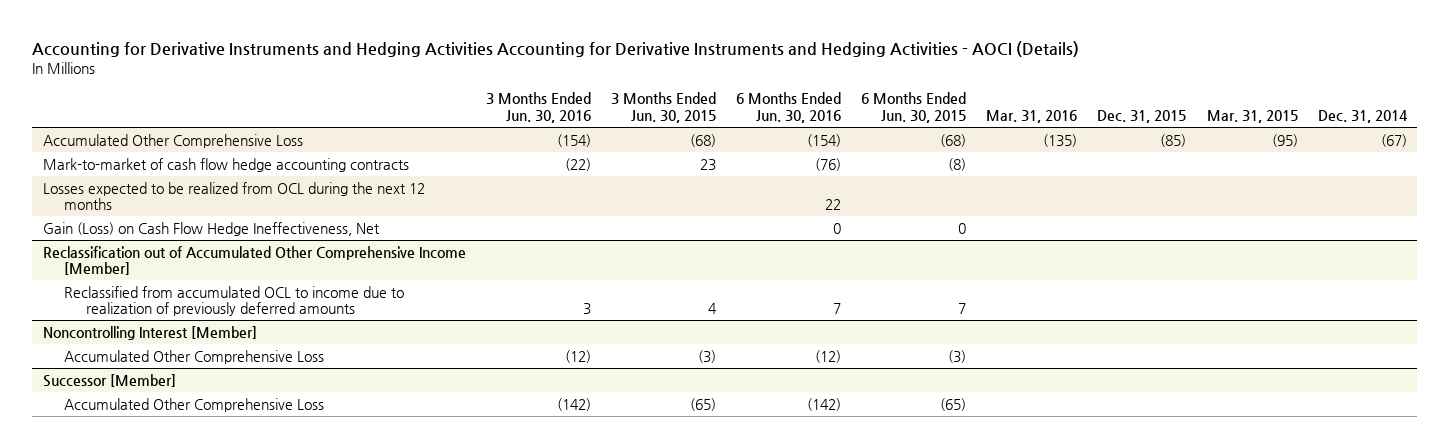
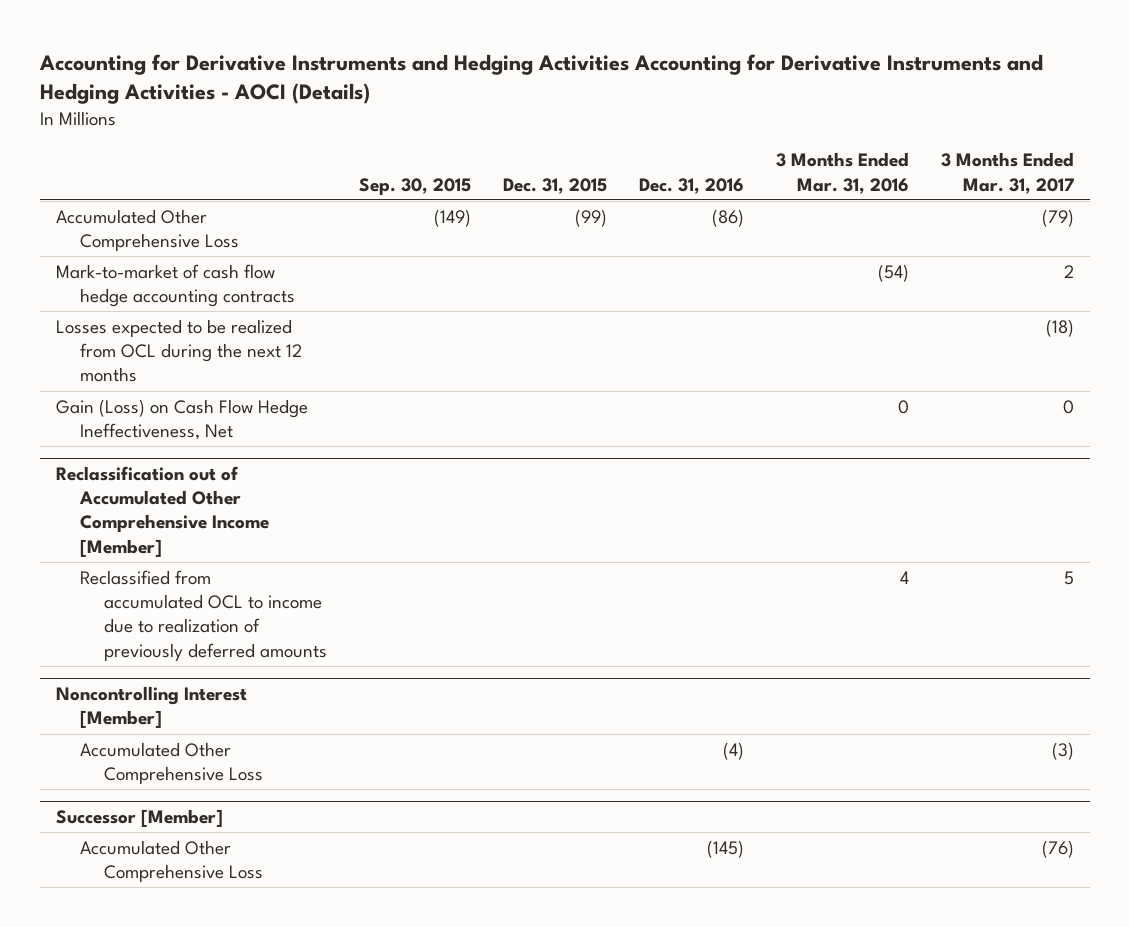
[485,92,591,124] 3 Months Ended Jun. 30, 2016 -> none
[610,92,716,124] 3 Months Ended Jun. 30, 2015 -> none
[735,92,841,124] 6 Months Ended Jun. 30, 2016 -> none
[861,92,967,124] 6 Months Ended Jun. 30, 2015 -> none
[986,110,1078,124] Mar. 31, 2016 -> none
[1206,110,1298,124] Mar. 31, 2015 -> none
[1317,110,1408,124] Dec. 31, 2014 -> none
none -> [358,177,471,195] Sep. 30, 2015
none -> [638,177,744,194] Dec. 31, 2016
none -> [775,152,909,194] 3 Months Ended Mar. 31, 2016
none -> [940,152,1074,194] 3 Months Ended Mar. 31, 2017
[1160,133,1187,147] (85) -> [574,208,607,227] (99)

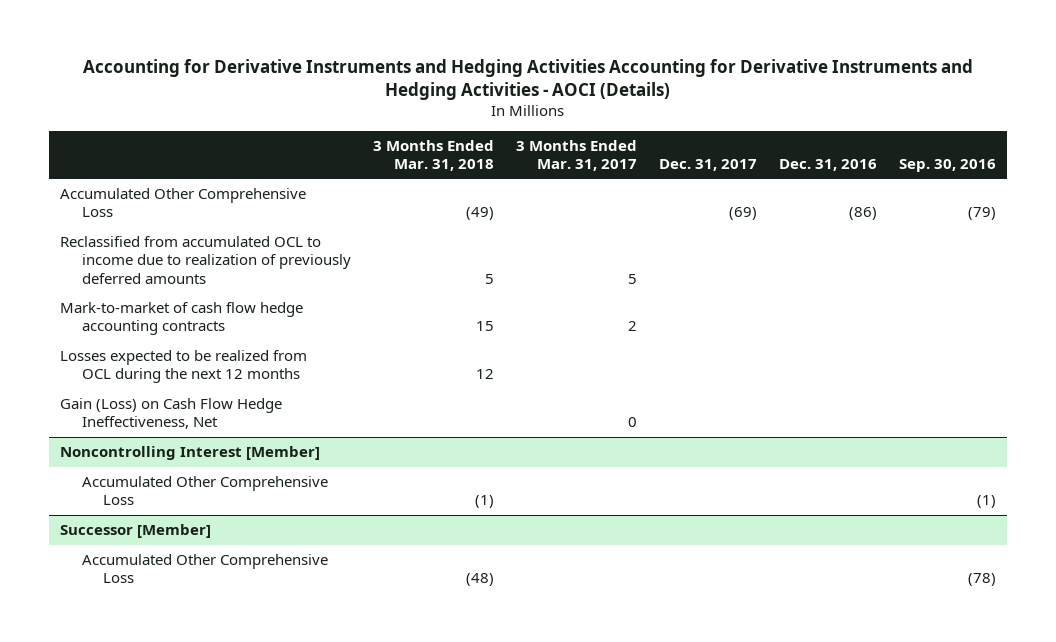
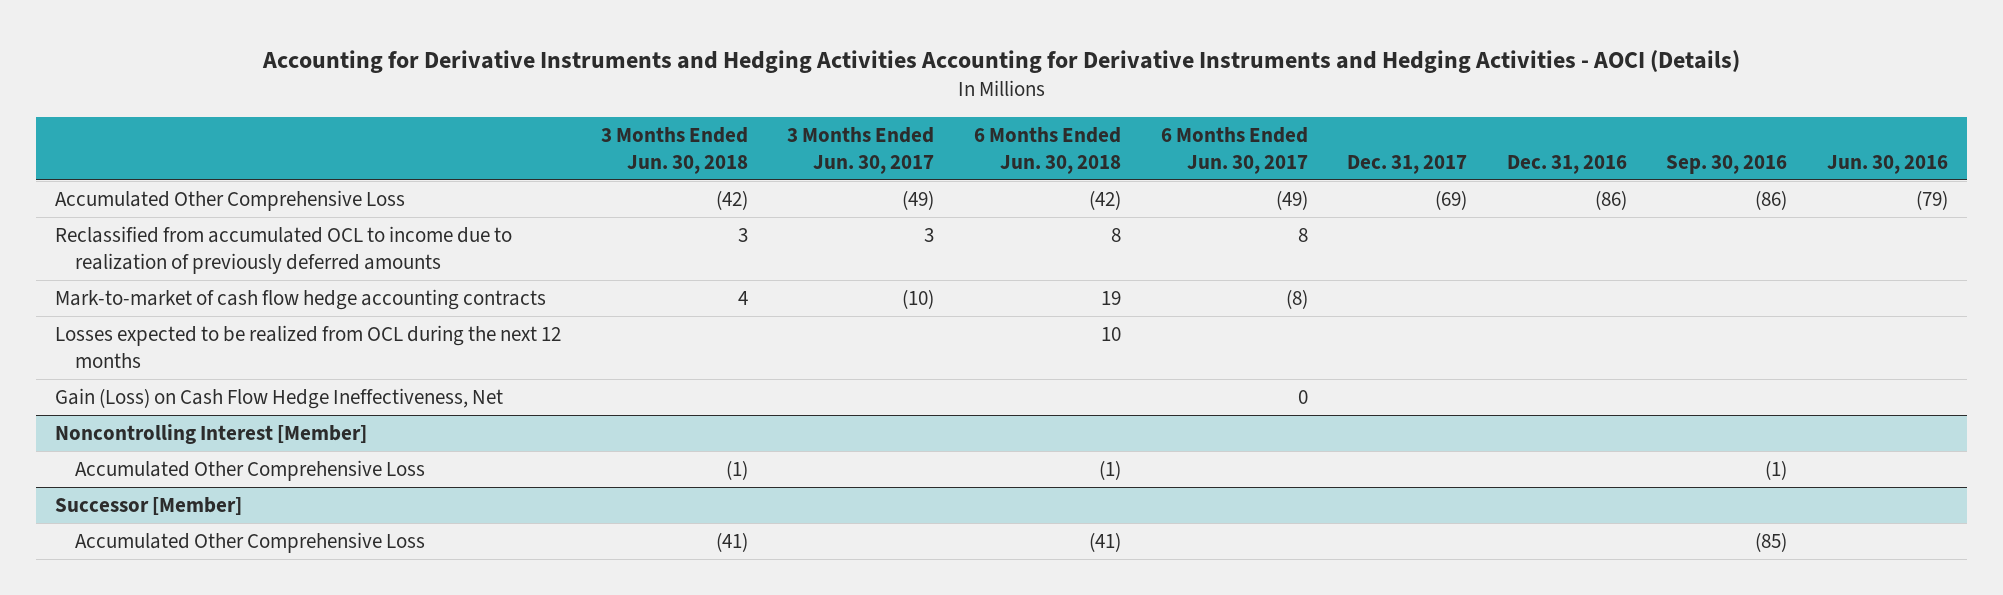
[372,139,494,171] 3 Months Ended Mar. 31, 2018 -> none
[515,139,637,171] 3 Months Ended Mar. 31, 2017 -> none
none -> [600,126,748,174] 3 Months Ended Jun. 30, 2018
none -> [787,126,935,174] 3 Months Ended Jun. 30, 2017
none -> [974,126,1122,174] 6 Months Ended Jun. 30, 2018
none -> [1160,126,1308,174] 6 Months Ended Jun. 30, 2017
none -> [1826,154,1948,174] Jun. 30, 2016
[967,207,996,221] (79) -> [1755,189,1788,210] (86)
[967,573,996,587] (78) -> [1755,531,1788,552] (85)

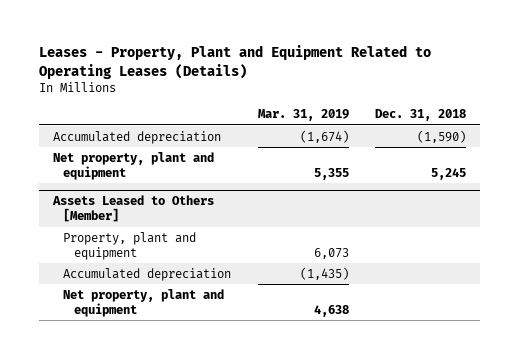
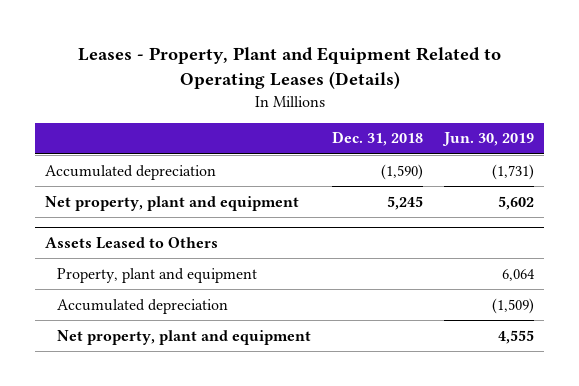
[257,109,349,122] Mar. 31, 2019 -> none
none -> [441,132,534,147] Jun. 30, 2019
[51,195,214,223] Assets Leased to Others [Member] -> [45,236,219,249] Assets Leased to Others

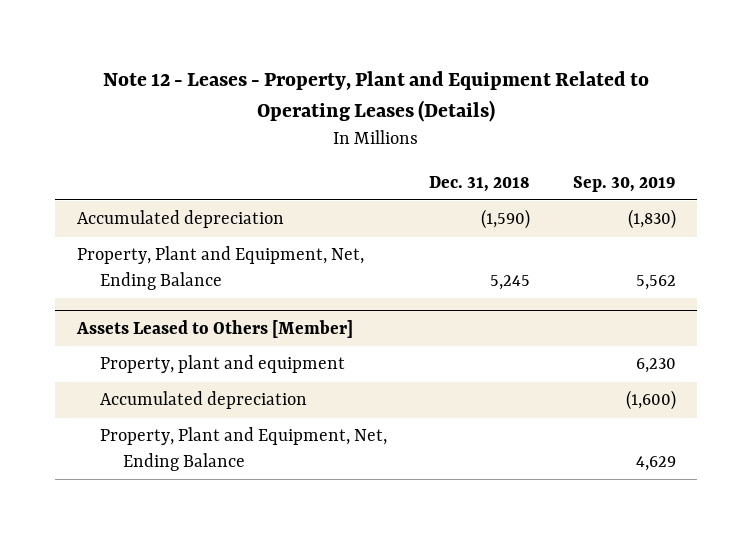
[77,46,501,89] Leases - Property, Plant and Equipment Related to Operating Leases (Details) -> [103,71,650,123] Note 12 - Leases - Property, Plant and Equipment Related to Operating Leases (Details)
[441,132,534,147] Jun. 30, 2019 -> none
none -> [572,175,676,192] Sep. 30, 2019
[45,195,300,211] Net property, plant and equipment -> [76,246,364,290] Property, Plant and Equipment, Net, Ending Balance
[45,236,219,249] Assets Leased to Others -> [75,320,353,339] Assets Leased to Others [Member]
[56,329,311,345] Net property, plant and equipment -> [99,427,387,471] Property, Plant and Equipment, Net, Ending Balance

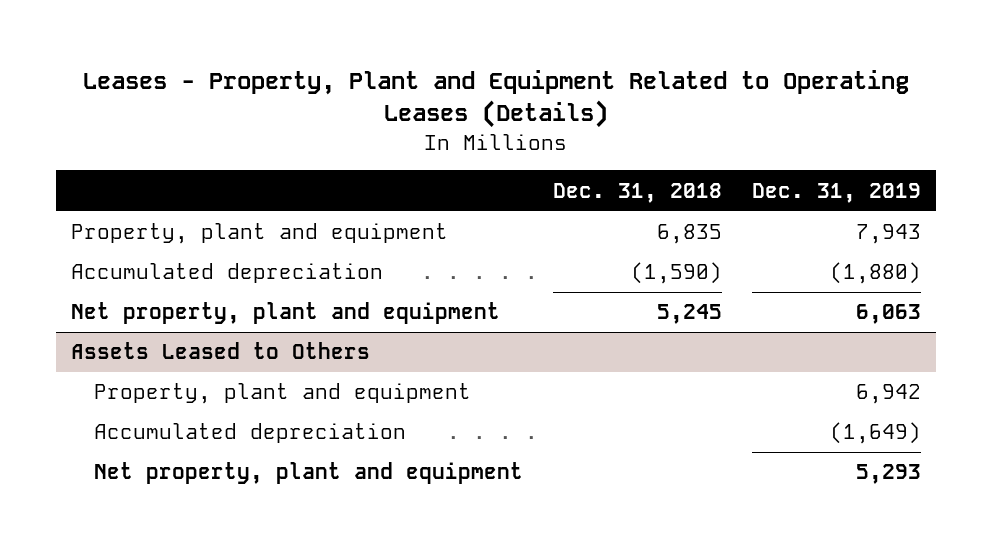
[103,71,650,123] Note 12 - Leases - Property, Plant and Equipment Related to Operating Leases (Details) -> [83,69,910,129] Leases - Property, Plant and Equipment Related to Operating Leases (Details)
[572,175,676,192] Sep. 30, 2019 -> none
none -> [751,182,921,203] Dec. 31, 2019
none -> [71,223,449,245] Property, plant and equipment
[76,246,364,290] Property, Plant and Equipment, Net, Ending Balance -> [71,302,501,325] Net property, plant and equipment
[75,320,353,339] Assets Leased to Others [Member] -> [71,342,371,360] Assets Leased to Others
[99,427,387,471] Property, Plant and Equipment, Net, Ending Balance -> [94,462,524,485] Net property, plant and equipment

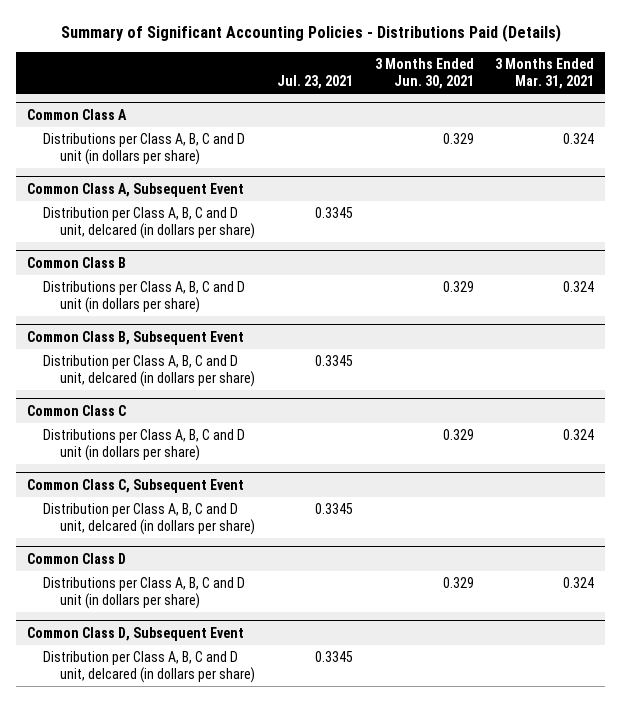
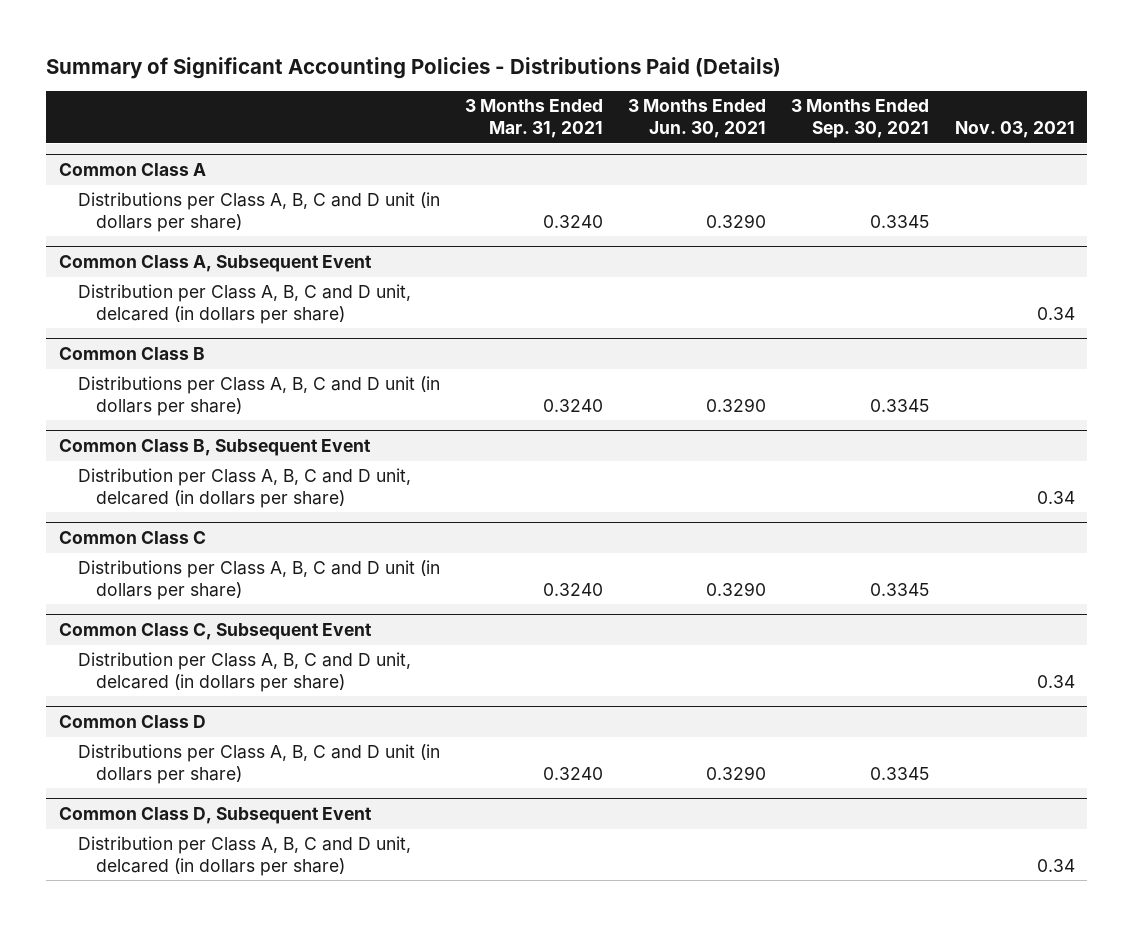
[277,75,354,90] Jul. 23, 2021 -> none
none -> [791,99,930,139] 3 Months Ended Sep. 30, 2021
none -> [954,121,1075,139] Nov. 03, 2021
[442,132,474,144] 0.329 -> [706,213,767,228] 0.3290
[563,132,595,144] 0.324 -> [542,214,603,228] 0.3240
[442,280,474,292] 0.329 -> [706,397,767,412] 0.3290
[563,280,595,292] 0.324 -> [542,398,603,412] 0.3240
[442,428,474,440] 0.329 -> [706,581,767,596] 0.3290
[563,428,595,440] 0.324 -> [542,582,603,596] 0.3240
[442,576,474,588] 0.329 -> [706,765,767,780] 0.3290
[563,576,595,588] 0.324 -> [542,766,603,780] 0.3240

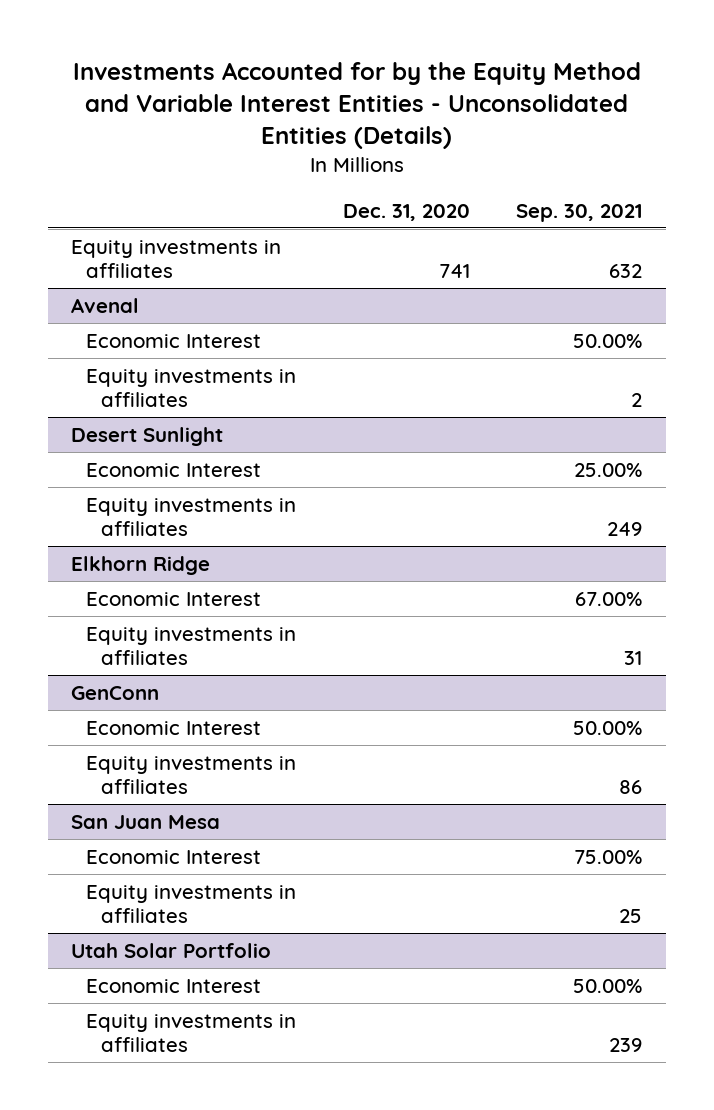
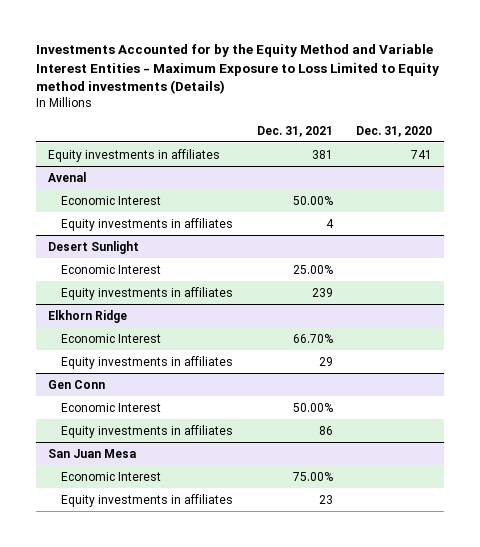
[72,62,641,150] Investments Accounted for by the Equity Method and Variable Interest Entities - Unconsolidated Entities (Details) -> [35,44,439,95] Investments Accounted for by the Equity Method and Variable Interest Entities - Maximum Exposure to Loss Limited to Equity method investments (Details)
[516,203,643,222] Sep. 30, 2021 -> none
none -> [256,125,333,137] Dec. 31, 2021
[71,685,160,700] GenConn -> [47,379,105,389] Gen Conn
[71,942,272,958] Utah Solar Portfolio -> none
[85,978,261,993] Economic Interest -> none
[85,1013,296,1052] Equity investments in affiliates -> none

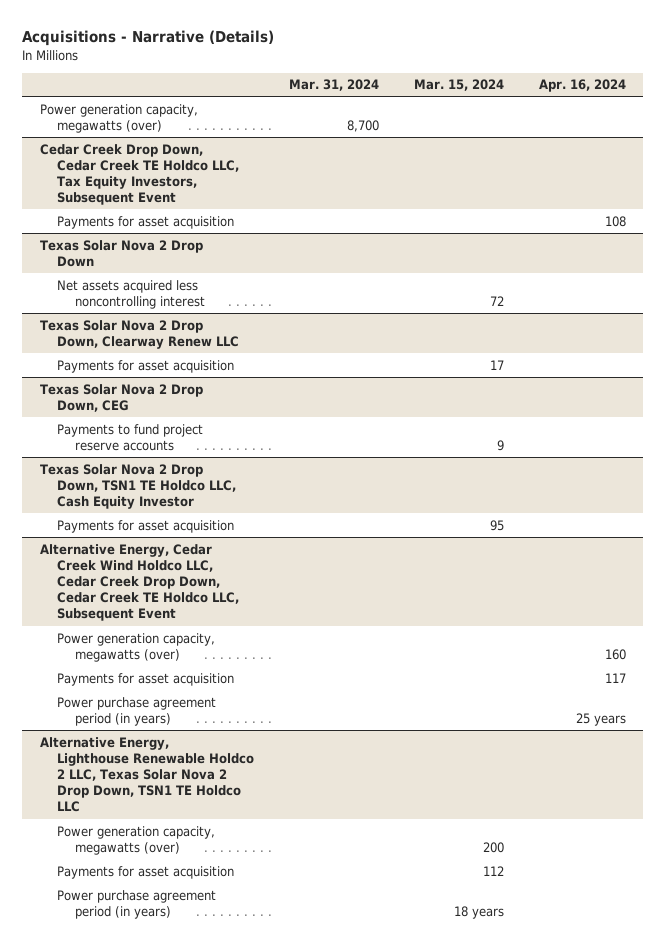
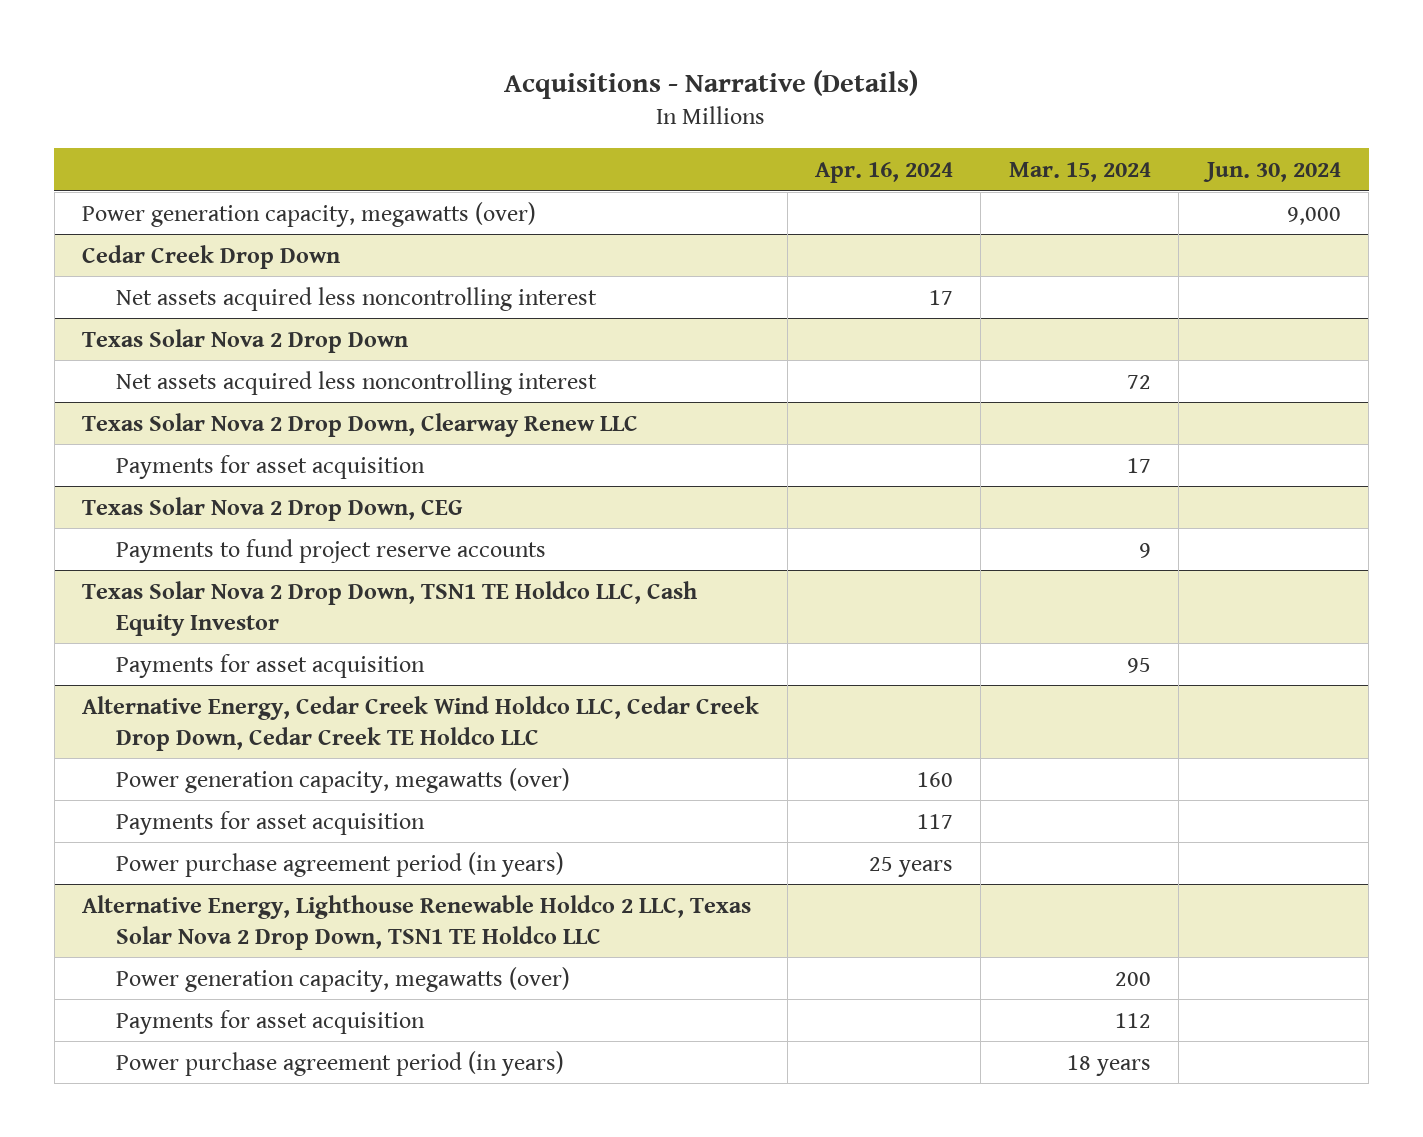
[289,79,380,92] Mar. 31, 2024 -> none
none -> [1202,162,1341,183] Jun. 30, 2024
[57,215,235,229] Payments for asset acquisition -> none
[39,143,240,206] Cedar Creek Drop Down, Cedar Creek TE Holdco LLC, Tax Equity Investors, Subsequent Event -> [82,244,341,269] Cedar Creek Drop Down
none -> [116,286,598,311] Net assets acquired less noncontrolling interest
[39,543,240,622] Alternative Energy, Cedar Creek Wind Holdco LLC, Cedar Creek Drop Down, Cedar Creek TE Holdco LLC, Subsequent Event -> [82,695,760,751] Alternative Energy, Cedar Creek Wind Holdco LLC, Cedar Creek Drop Down, Cedar Creek TE Holdco LLC

